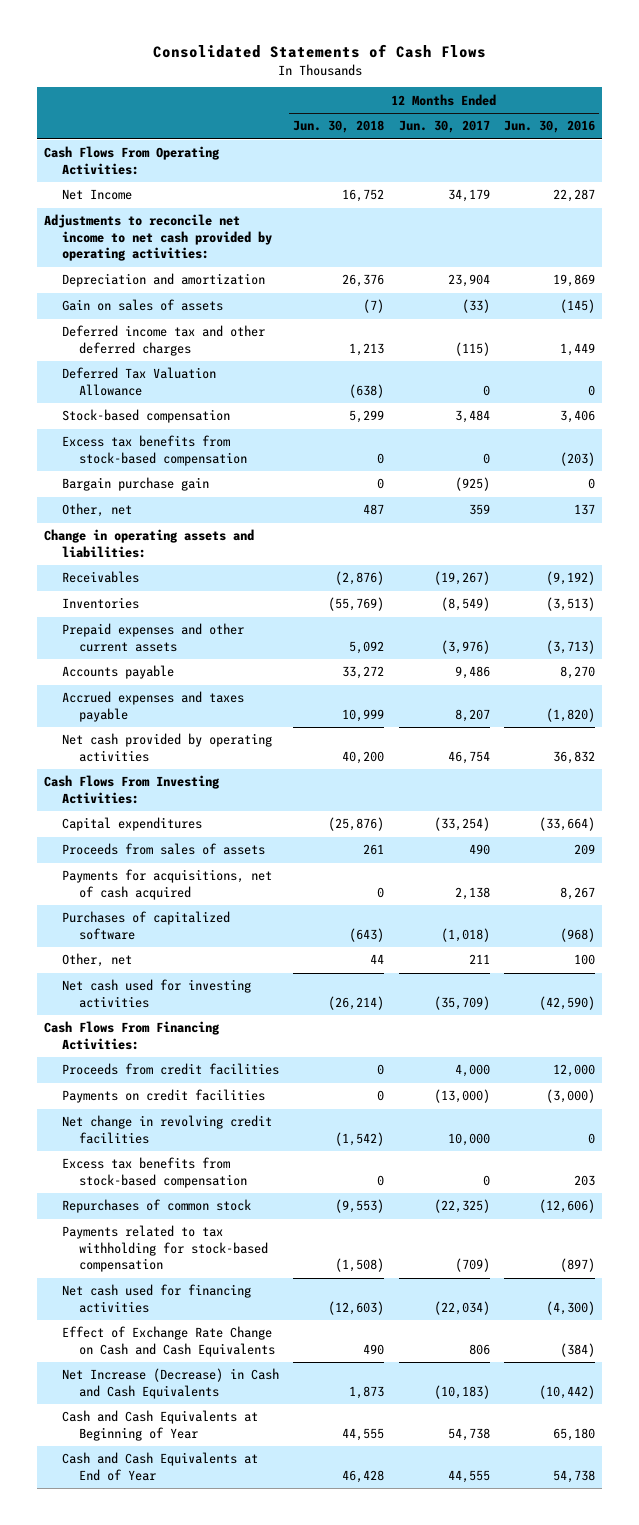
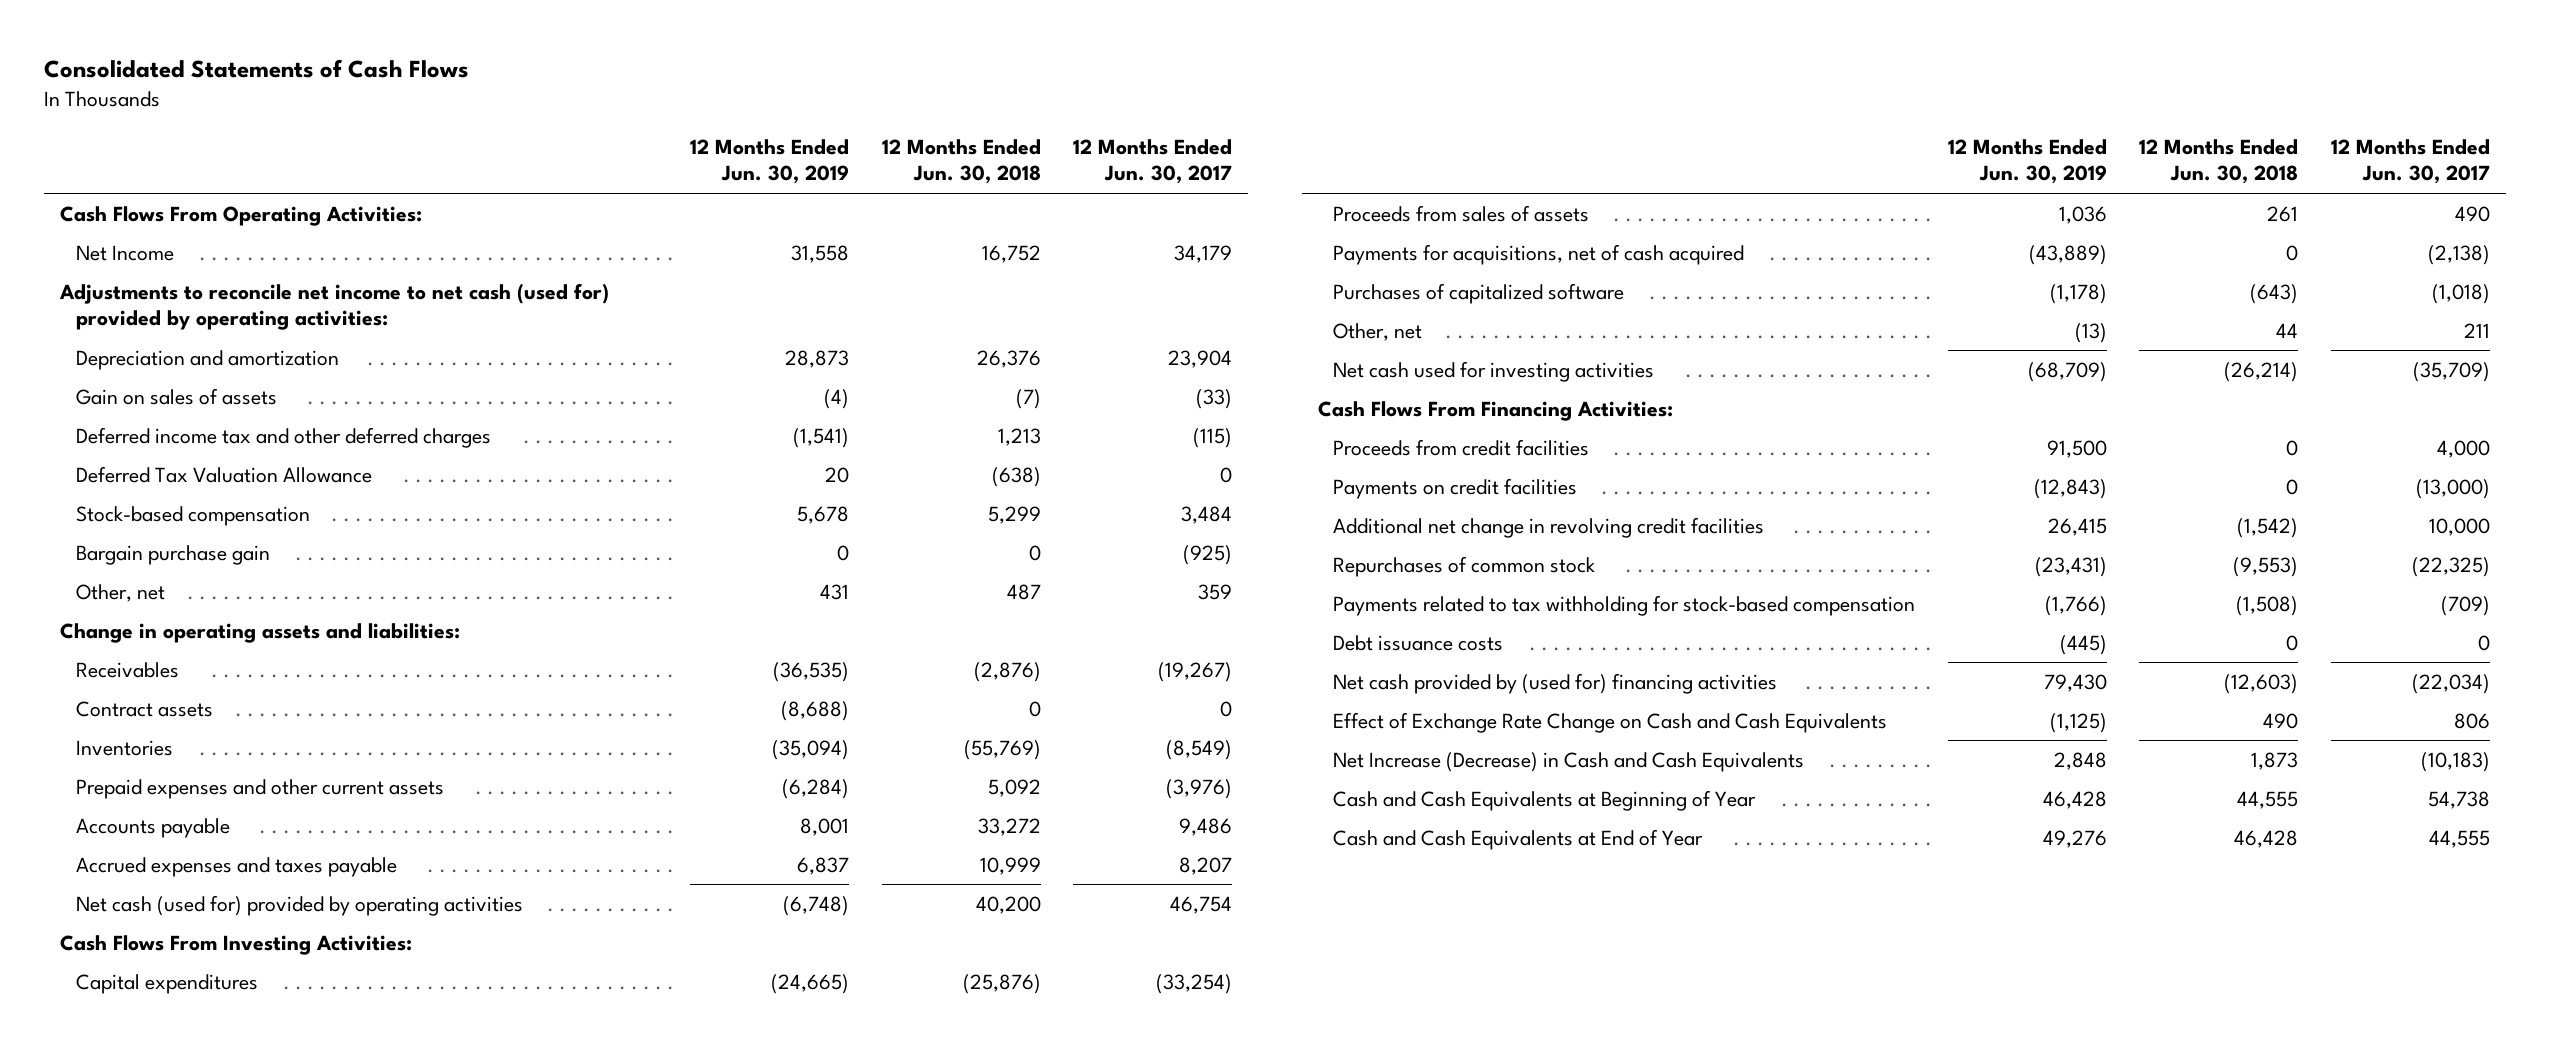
[503,120,595,134] Jun. 30, 2016 -> none
none -> [690,139,850,185] 12 Months Ended Jun. 30, 2019
[44,214,272,262] Adjustments to reconcile net income to net cash provided by operating activities: -> [59,282,610,331] Adjustments to reconcile net income to net cash (used for) provided by operating activities:
[61,435,247,466] Excess tax benefits from stock-based compensation -> none
none -> [75,700,213,717] Contract assets
[61,733,272,762] Net cash provided by operating activities -> [75,894,523,916] Net cash (used for) provided by operating activities
[454,886,490,900] 2,138 -> [2427,244,2490,265] (2,138)
[61,1157,247,1188] Excess tax benefits from stock-based compensation -> none
[61,1115,272,1144] Net change in revolving credit facilities -> [1333,516,1765,538] Additional net change in revolving credit facilities
none -> [1333,634,1504,651] Debt issuance costs
[61,1284,251,1313] Net cash used for financing activities -> [1333,672,1778,694] Net cash provided by (used for) financing activities

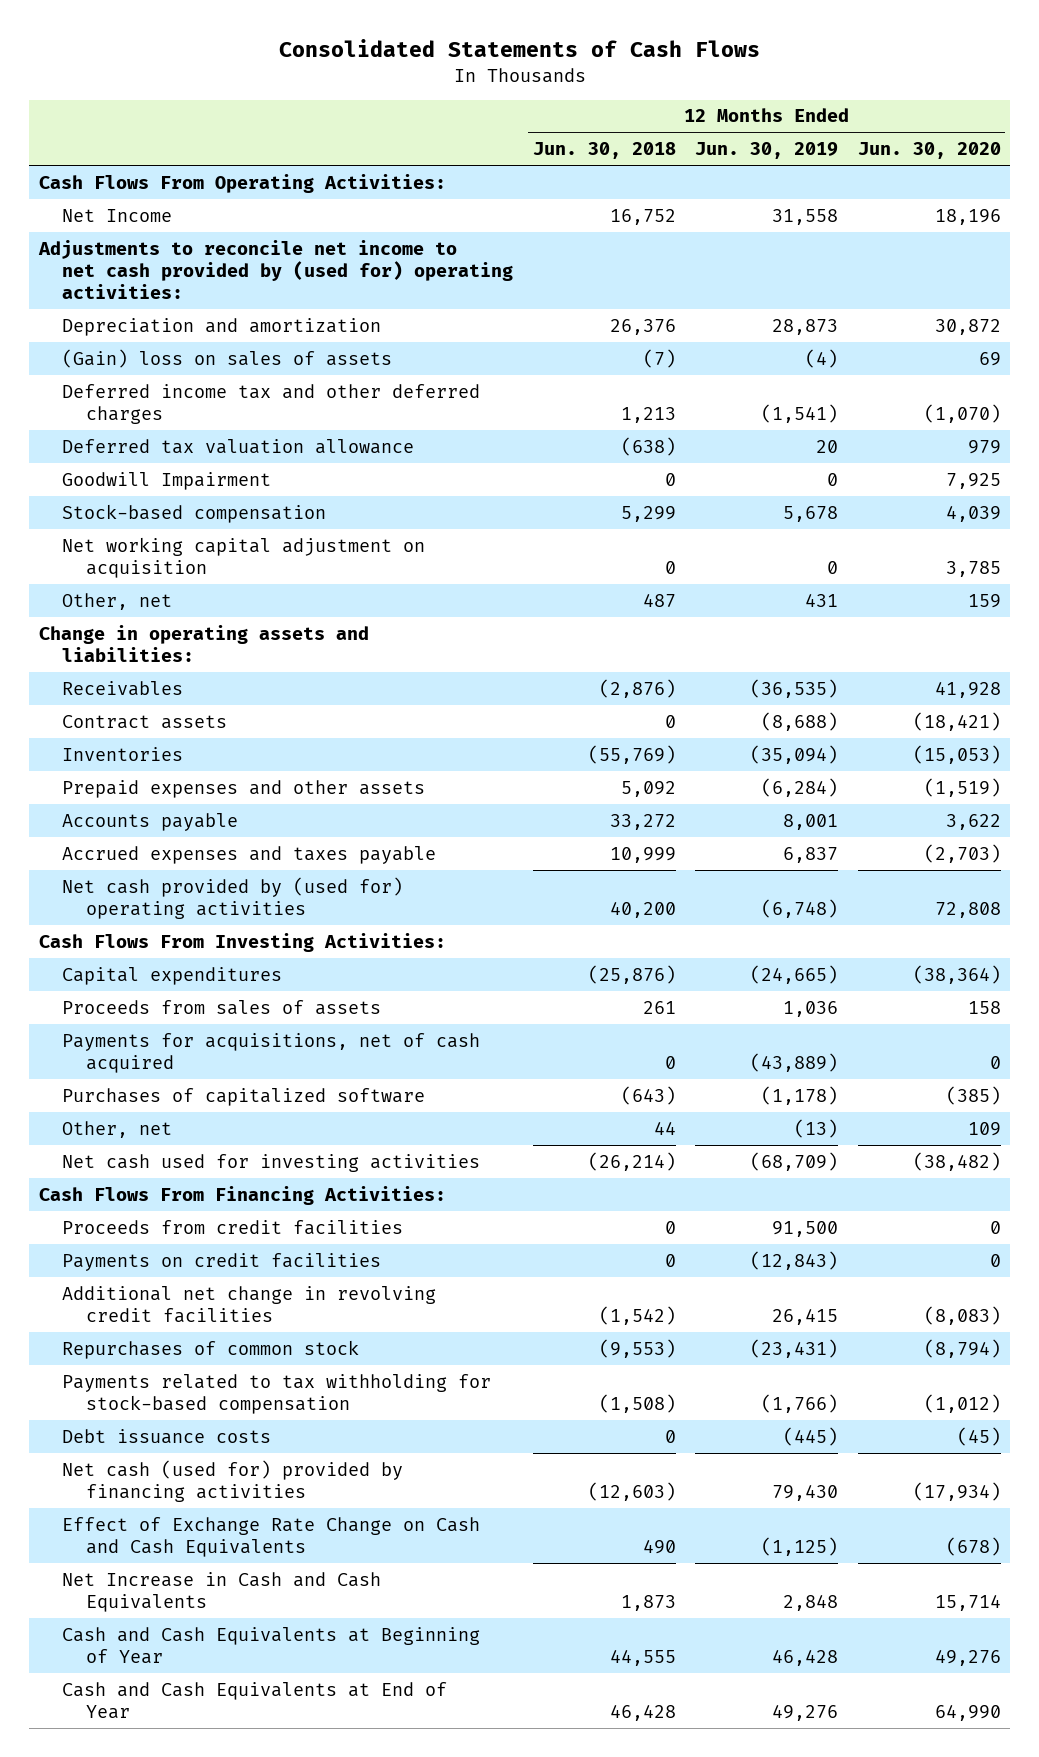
[1073,139,1233,185] 12 Months Ended Jun. 30, 2017 -> none
none -> [857,142,1001,160] Jun. 30, 2020
[59,282,610,331] Adjustments to reconcile net income to net cash (used for) provided by operating activities: -> [37,239,514,300] Adjustments to reconcile net income to net cash provided by (used for) operating activities:
[75,387,277,405] Gain on sales of assets -> [62,348,393,368] (Gain) loss on sales of assets
[75,465,372,483] Deferred Tax Valuation Allowance -> [62,438,415,454] Deferred tax valuation allowance
none -> [62,471,272,490] Goodwill Impairment
[75,544,270,565] Bargain purchase gain -> none
none -> [62,536,426,578] Net working capital adjustment on acquisition
[75,778,444,799] Prepaid expenses and other current assets -> [62,779,426,798] Prepaid expenses and other assets
[75,894,523,916] Net cash (used for) provided by operating activities -> [62,876,404,919] Net cash provided by (used for) operating activities
[1333,672,1778,694] Net cash provided by (used for) financing activities -> [62,1459,404,1502] Net cash (used for) provided by financing activities
[1333,751,1805,772] Net Increase (Decrease) in Cash and Cash Equivalents -> [62,1571,382,1612] Net Increase in Cash and Cash Equivalents

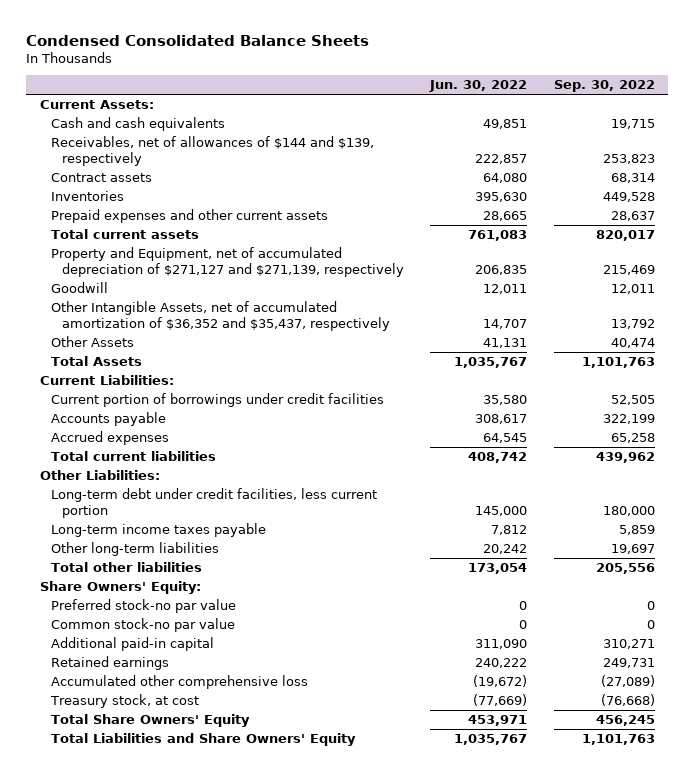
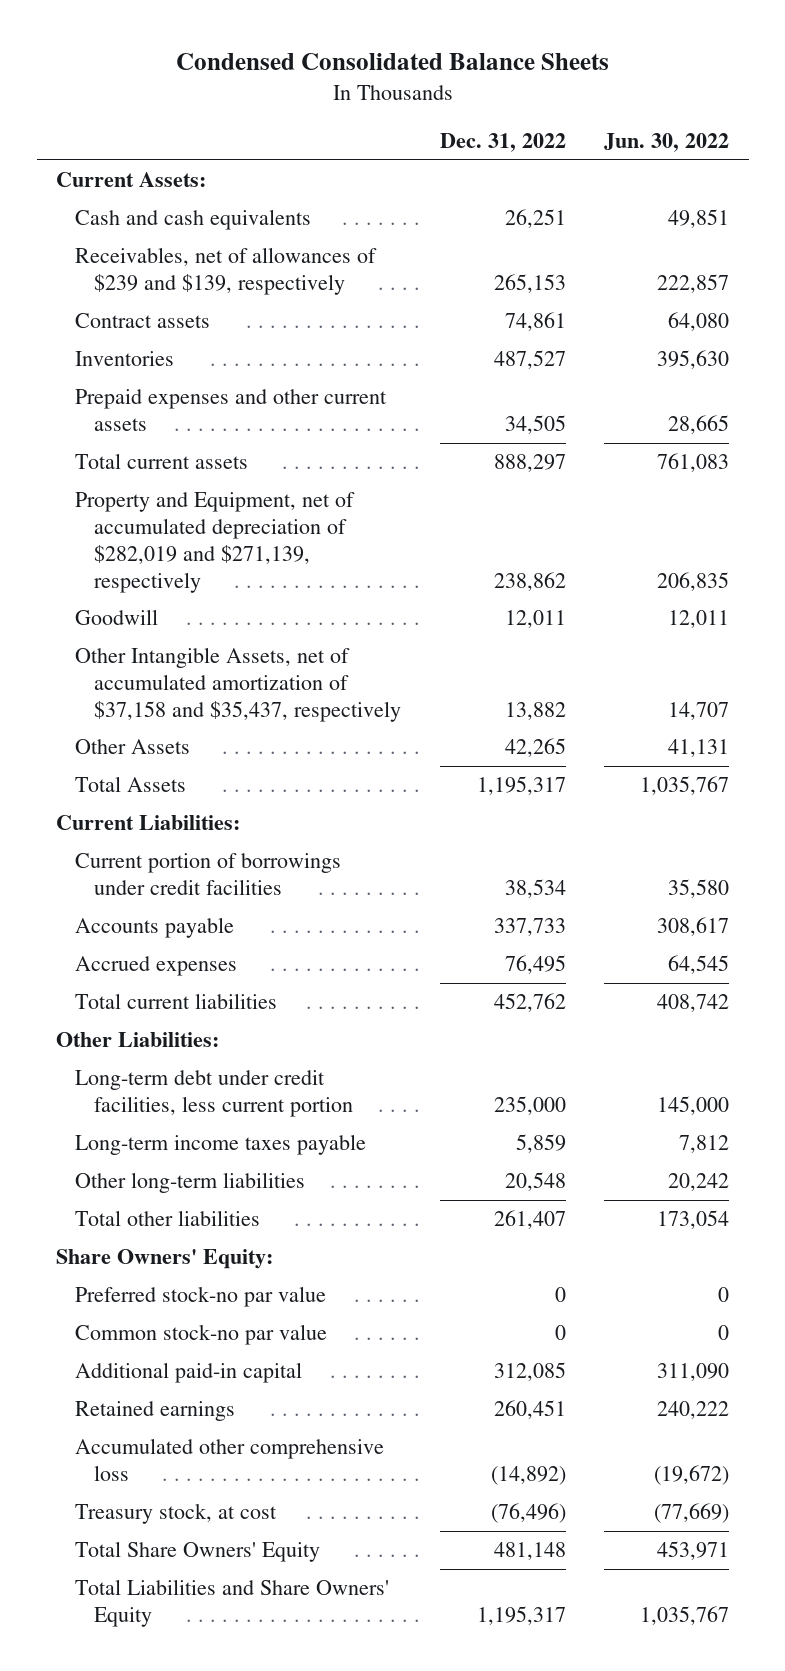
[553,80,655,93] Sep. 30, 2022 -> none
none -> [439,133,566,153] Dec. 31, 2022
[50,136,374,166] Receivables, net of allowances of $144 and $139, respectively -> [74,247,377,295] Receivables, net of allowances of $239 and $139, respectively
[50,247,404,277] Property and Equipment, net of accumulated depreciation of $271,127 and $271,139, respectively -> [74,492,355,593] Property and Equipment, net of accumulated depreciation of $282,019 and $271,139, respectively
[50,301,390,331] Other Intangible Assets, net of accumulated amortization of $36,352 and $35,437, respectively -> [74,647,402,722] Other Intangible Assets, net of accumulated amortization of $37,158 and $35,437, respectively

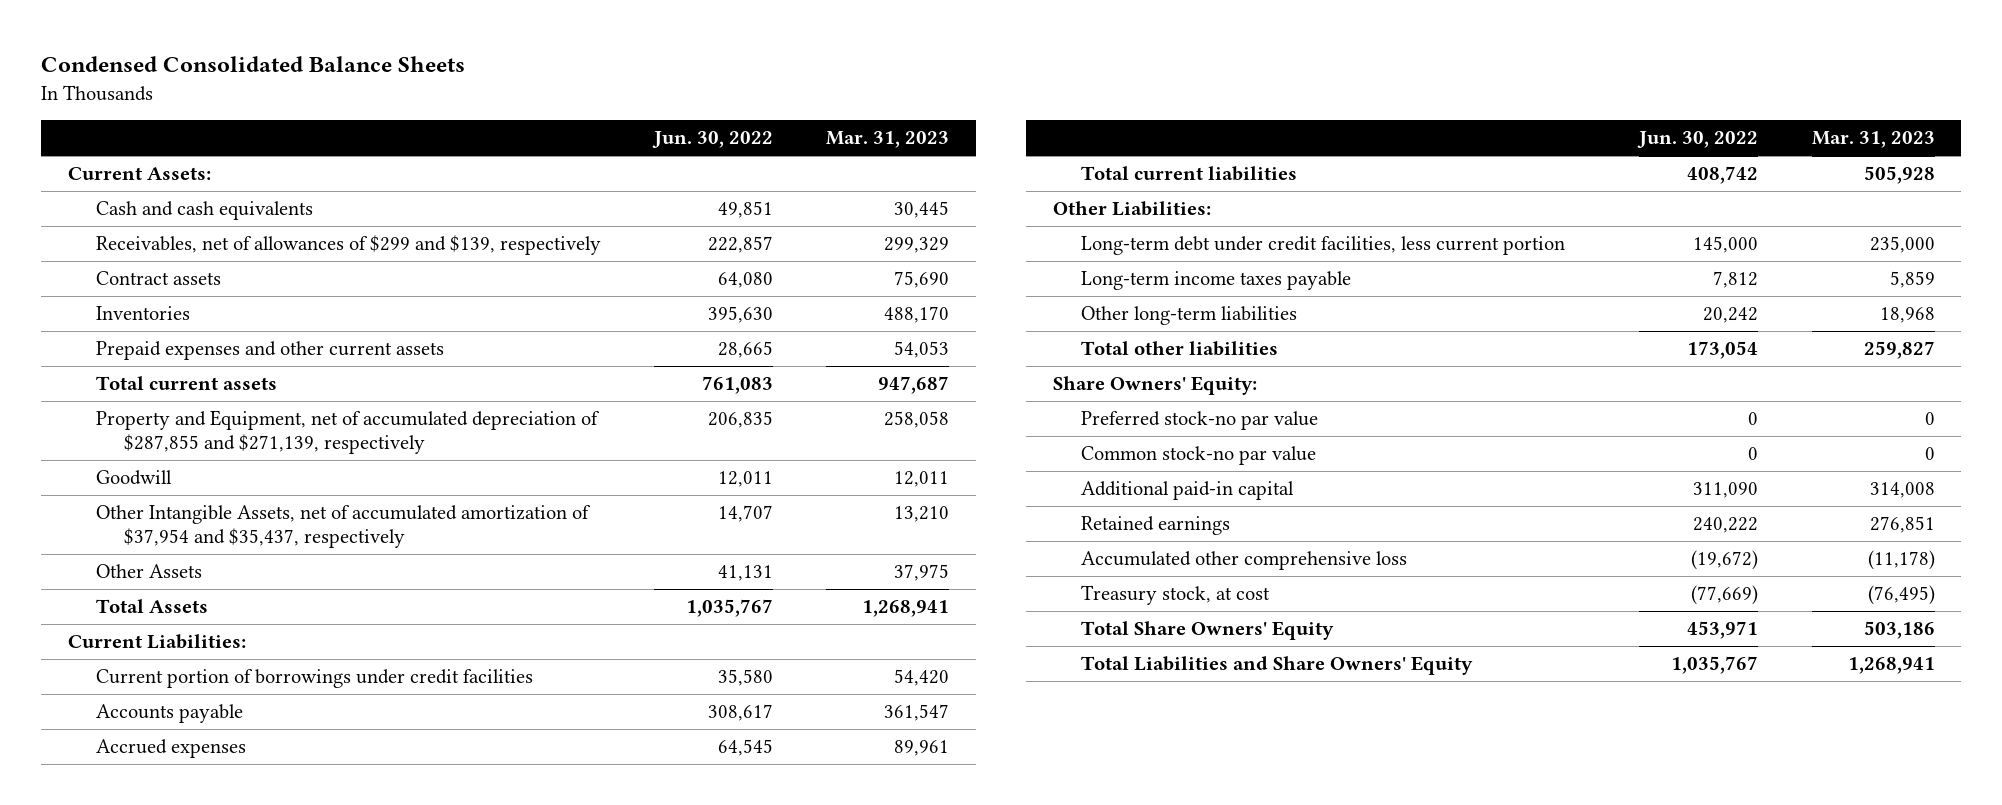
[439,133,566,153] Dec. 31, 2022 -> none
none -> [826,131,950,149] Mar. 31, 2023
[74,247,377,295] Receivables, net of allowances of $239 and $139, respectively -> [95,235,601,256] Receivables, net of allowances of $299 and $139, respectively
[74,492,355,593] Property and Equipment, net of accumulated depreciation of $282,019 and $271,139, respectively -> [95,410,600,455] Property and Equipment, net of accumulated depreciation of $287,855 and $271,139, respectively
[74,647,402,722] Other Intangible Assets, net of accumulated amortization of $37,158 and $35,437, respectively -> [95,505,591,549] Other Intangible Assets, net of accumulated amortization of $37,954 and $35,437, respectively

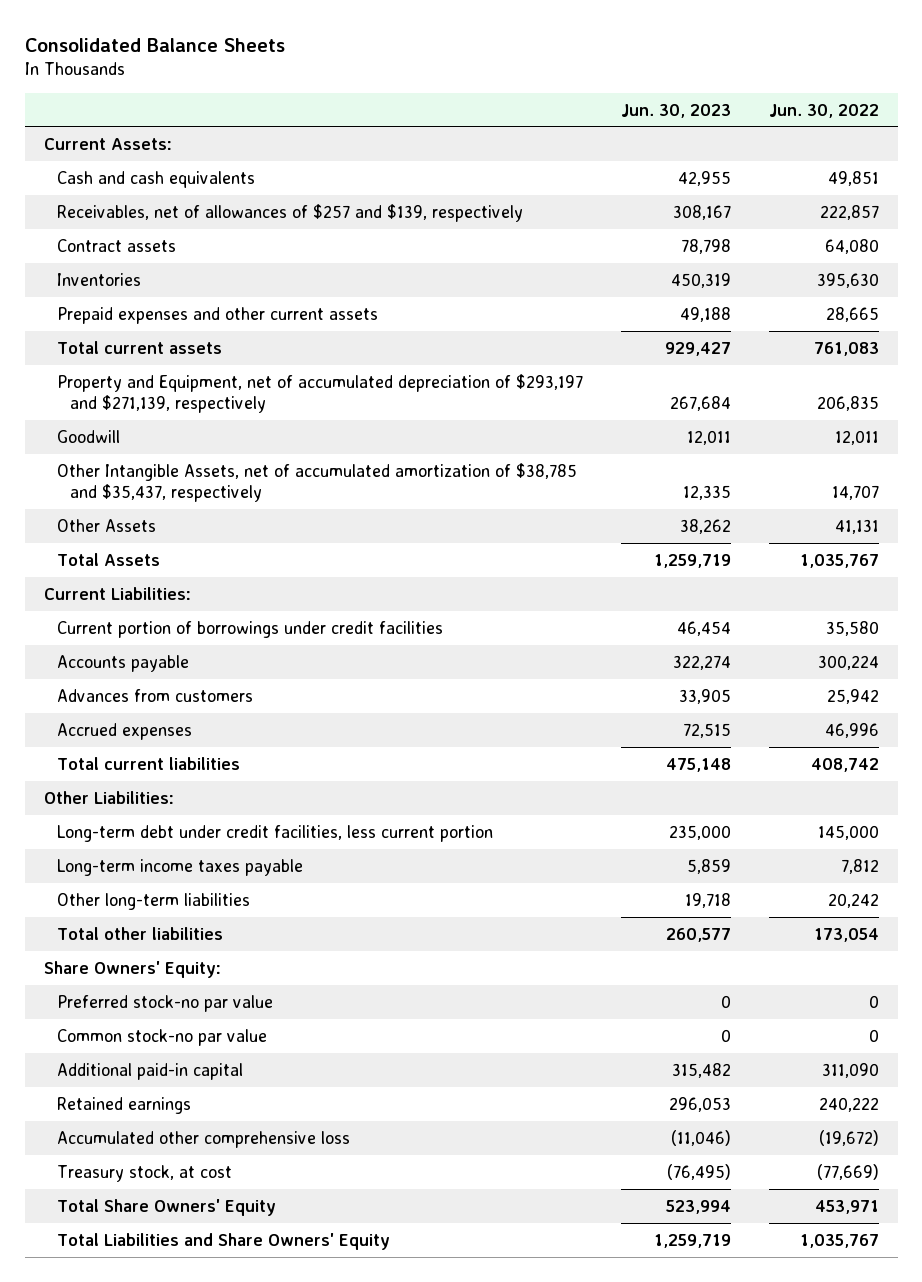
[40,56,465,73] Condensed Consolidated Balance Sheets -> [24,37,285,52] Consolidated Balance Sheets
[826,131,950,149] Mar. 31, 2023 -> none
none -> [620,103,731,118] Jun. 30, 2023
[95,235,601,256] Receivables, net of allowances of $299 and $139, respectively -> [56,203,523,222] Receivables, net of allowances of $257 and $139, respectively
[95,410,600,455] Property and Equipment, net of accumulated depreciation of $287,855 and $271,139, respectively -> [56,373,583,414] Property and Equipment, net of accumulated depreciation of $293,197 and $271,139, respectively
[95,505,591,549] Other Intangible Assets, net of accumulated amortization of $37,954 and $35,437, respectively -> [56,462,577,503] Other Intangible Assets, net of accumulated amortization of $38,785 and $35,437, respectively
[707,704,773,722] 308,617 -> [817,654,879,670] 300,224
none -> [56,688,253,702] Advances from customers
[717,739,773,757] 64,545 -> [824,722,879,738] 46,996

